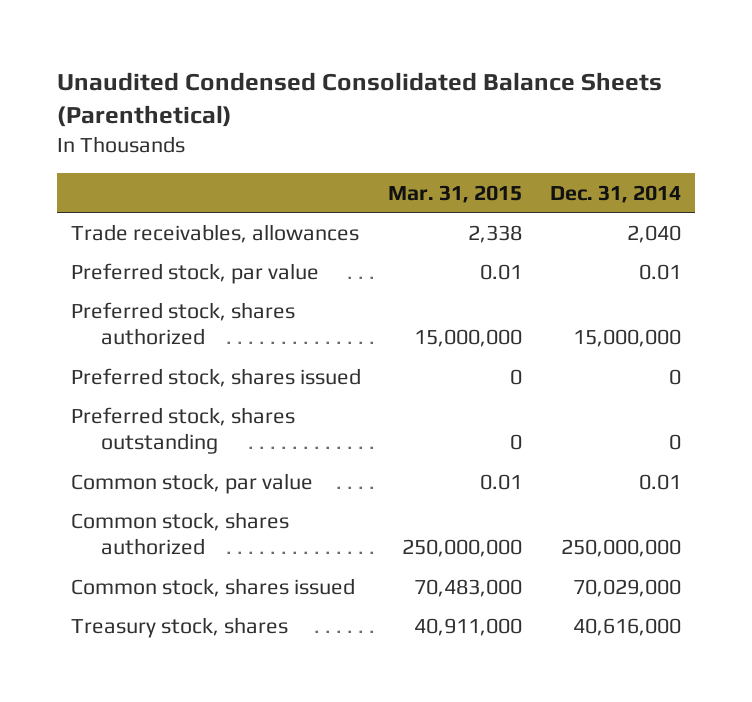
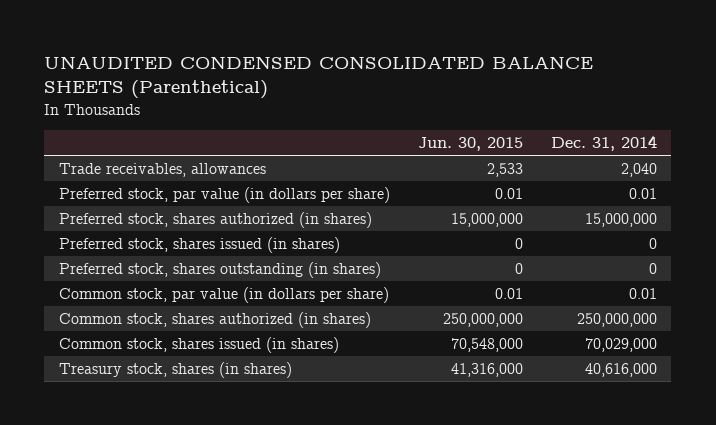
[56,71,662,127] Unaudited Condensed Consolidated Balance Sheets (Parenthetical) -> [44,55,594,100] UNAUDITED CONDENSED CONSOLIDATED BALANCE SHEETS (Parenthetical)
[388,184,523,203] Mar. 31, 2015 -> none
none -> [417,137,523,152] Jun. 30, 2015
[70,262,319,284] Preferred stock, par value -> [58,186,390,203] Preferred stock, par value (in dollars per share)
[70,301,295,346] Preferred stock, shares authorized -> [58,211,372,228] Preferred stock, shares authorized (in shares)
[70,367,361,387] Preferred stock, shares issued -> [58,236,340,253] Preferred stock, shares issued (in shares)
[70,406,295,455] Preferred stock, shares outstanding -> [58,261,381,278] Preferred stock, shares outstanding (in shares)
[70,472,313,494] Common stock, par value -> [58,286,389,303] Common stock, par value (in dollars per share)
[70,511,289,556] Common stock, shares authorized -> [58,311,371,328] Common stock, shares authorized (in shares)
[70,577,355,597] Common stock, shares issued -> [58,336,339,353] Common stock, shares issued (in shares)
[70,616,288,638] Treasury stock, shares -> [58,361,292,378] Treasury stock, shares (in shares)

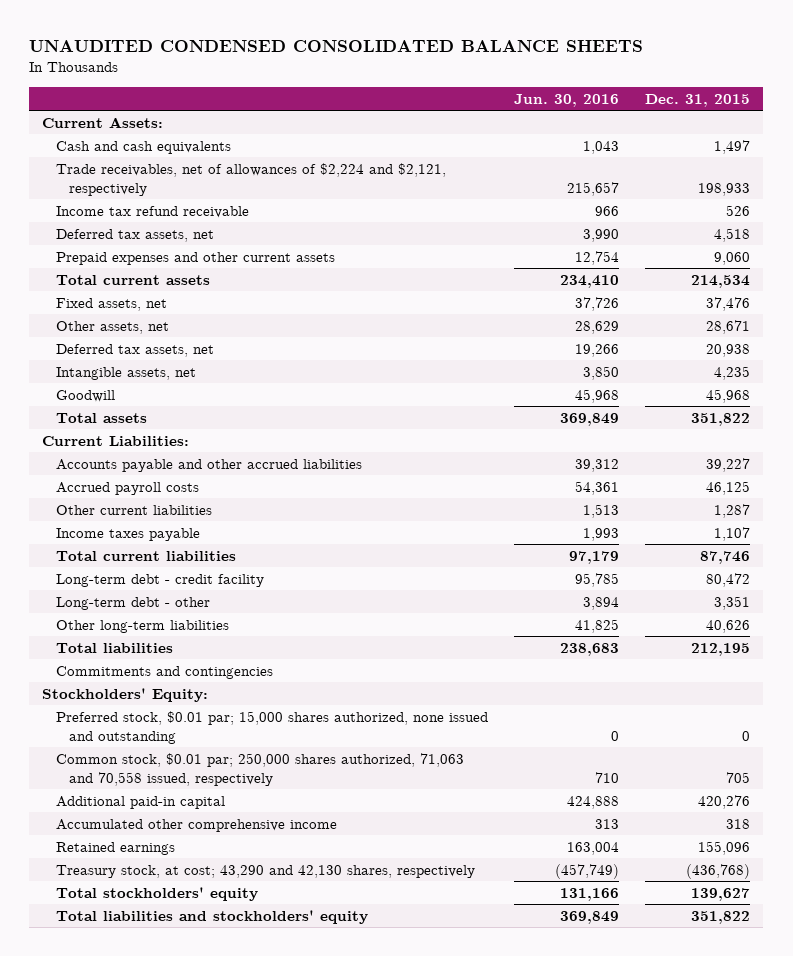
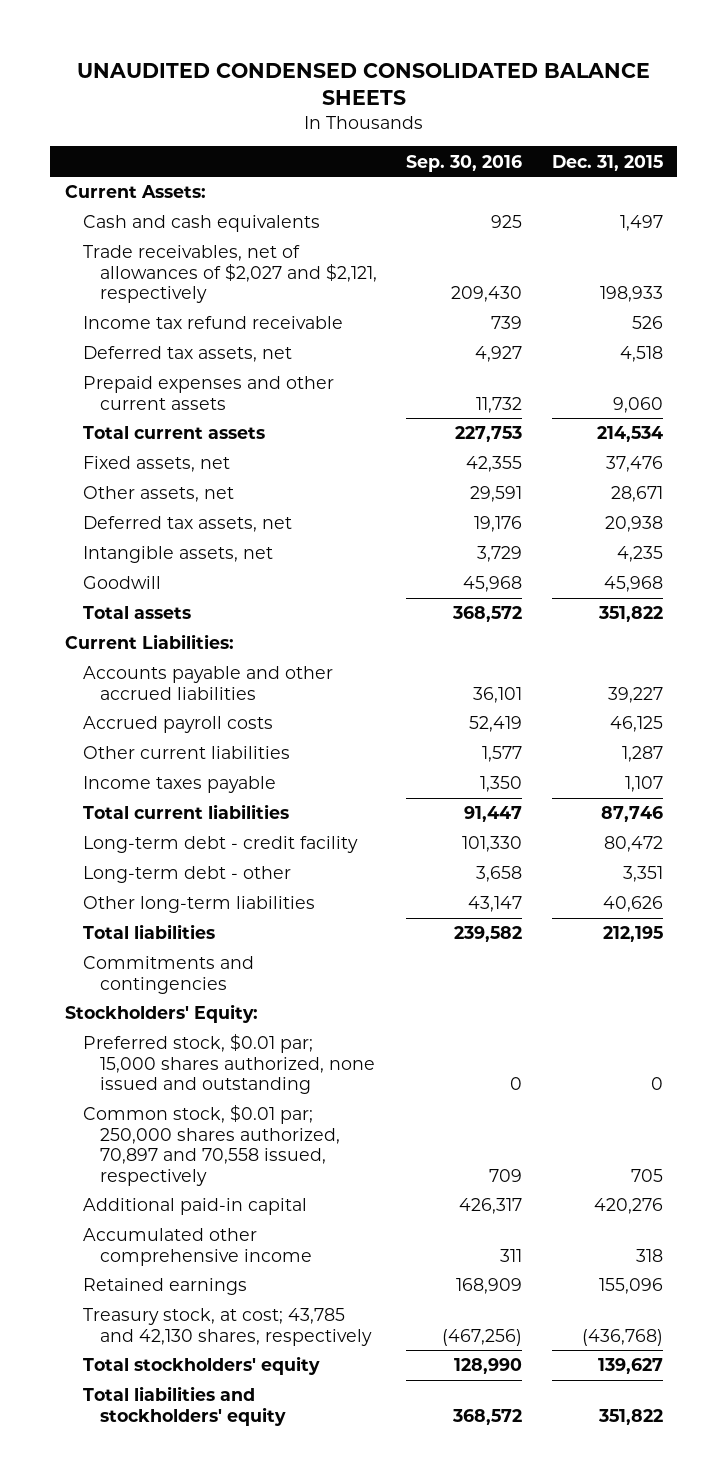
[513,94,619,108] Jun. 30, 2016 -> none
none -> [406,154,523,172] Sep. 30, 2016
[55,162,446,196] Trade receivables, net of allowances of $2,224 and $2,121, respectively -> [82,245,378,304] Trade receivables, net of allowances of $2,027 and $2,121, respectively
[55,752,464,786] Common stock, $0.01 par; 250,000 shares authorized, 71,063 and 70,558 issued, respectively -> [82,1105,341,1186] Common stock, $0.01 par; 250,000 shares authorized, 70,897 and 70,558 issued, respectively
[55,864,475,878] Treasury stock, at cost; 43,290 and 42,130 shares, respectively -> [82,1308,373,1346] Treasury stock, at cost; 43,785 and 42,130 shares, respectively

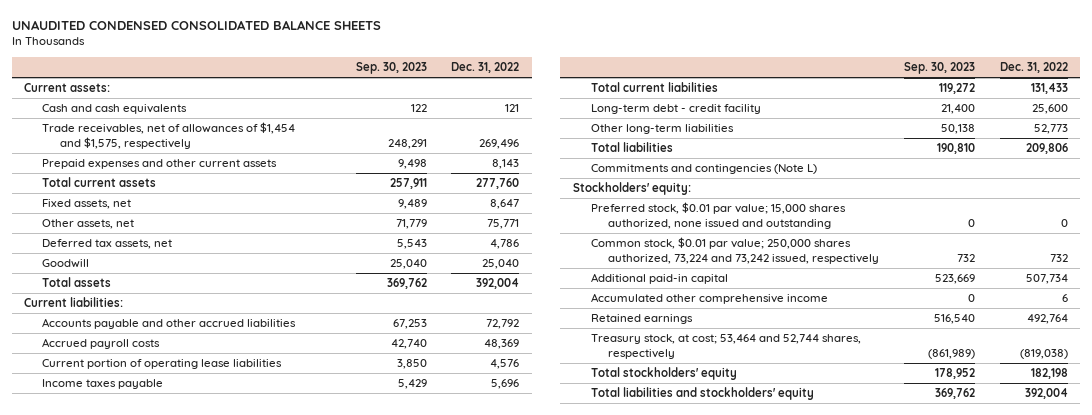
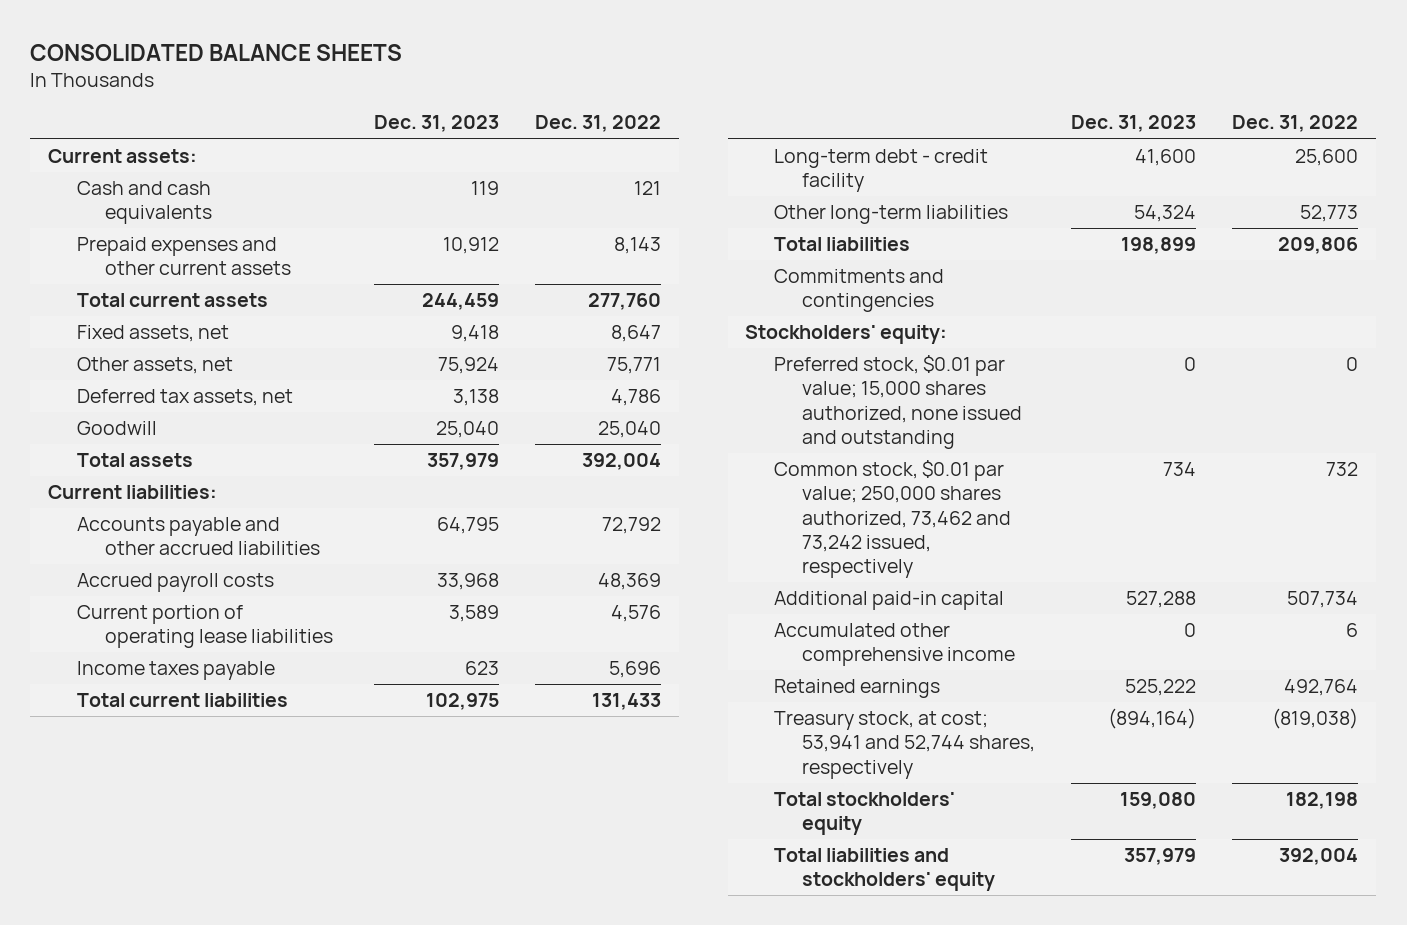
[11,19,381,30] UNAUDITED CONDENSED CONSOLIDATED BALANCE SHEETS -> [30,43,403,61] CONSOLIDATED BALANCE SHEETS
[355,62,427,75] Sep. 30, 2023 -> none
none -> [374,115,500,133] Dec. 31, 2023
[42,122,296,149] Trade receivables, net of allowances of $1,454 and $1,575, respectively -> none
[590,164,817,175] Commitments and contingencies (Note L) -> [773,269,944,313] Commitments and contingencies
[590,237,880,264] Common stock, $0.01 par value; 250,000 shares authorized, 73,224 and 73,242 issued, respectively -> [773,460,1012,578] Common stock, $0.01 par value; 250,000 shares authorized, 73,462 and 73,242 issued, respectively
[590,334,861,359] Treasury stock, at cost; 53,464 and 52,744 shares, respectively -> [773,711,1036,779] Treasury stock, at cost; 53,941 and 52,744 shares, respectively

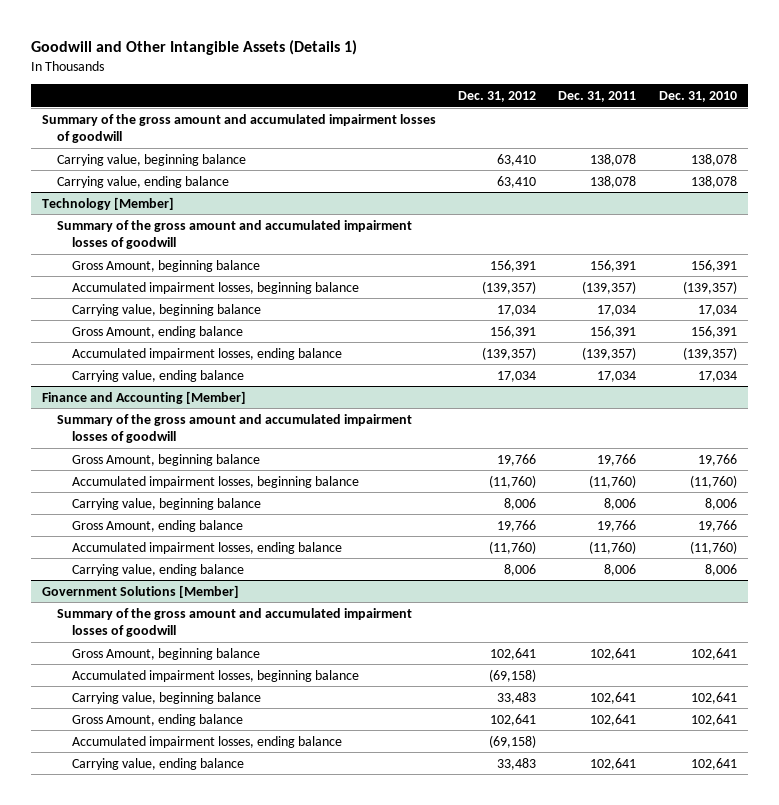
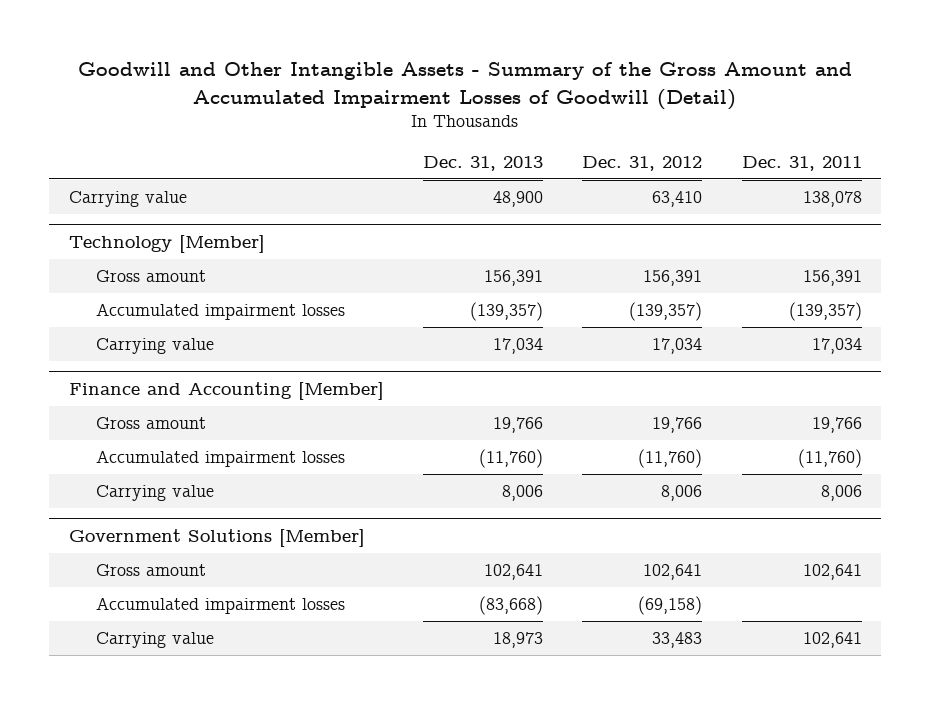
[31,40,358,56] Goodwill and Other Intangible Assets (Details 1) -> [78,62,853,110] Goodwill and Other Intangible Assets - Summary of the Gross Amount and Accumulated Impairment Losses of Goodwill (Detail)
[658,90,737,102] Dec. 31, 2010 -> none
none -> [422,155,543,171] Dec. 31, 2013
[42,113,437,143] Summary of the gross amount and accumulated impairment losses of goodwill -> none
[57,175,230,188] Carrying value, ending balance -> none
[57,153,247,166] Carrying value, beginning balance -> [68,190,187,207] Carrying value
[57,219,413,249] Summary of the gross amount and accumulated impairment losses of goodwill -> none
[71,325,243,338] Gross Amount, ending balance -> none
[71,347,342,360] Accumulated impairment losses, ending balance -> none
[71,369,244,382] Carrying value, ending balance -> none
[71,259,260,272] Gross Amount, beginning balance -> [96,269,207,282] Gross amount
[71,281,359,294] Accumulated impairment losses, beginning balance -> [96,302,346,320] Accumulated impairment losses
[71,303,261,316] Carrying value, beginning balance -> [96,337,215,354] Carrying value
[57,413,413,443] Summary of the gross amount and accumulated impairment losses of goodwill -> none
[71,519,243,532] Gross Amount, ending balance -> none
[71,541,342,554] Accumulated impairment losses, ending balance -> none
[71,563,244,576] Carrying value, ending balance -> none
[71,453,260,466] Gross Amount, beginning balance -> [96,416,207,429] Gross amount
[71,475,359,488] Accumulated impairment losses, beginning balance -> [96,449,346,467] Accumulated impairment losses
[71,497,261,510] Carrying value, beginning balance -> [96,484,215,501] Carrying value
[57,607,413,637] Summary of the gross amount and accumulated impairment losses of goodwill -> none
[71,713,243,726] Gross Amount, ending balance -> none
[71,735,342,748] Accumulated impairment losses, ending balance -> none
[71,757,244,770] Carrying value, ending balance -> none
[71,647,260,660] Gross Amount, beginning balance -> [96,563,207,576] Gross amount
[71,669,359,682] Accumulated impairment losses, beginning balance -> [96,596,346,614] Accumulated impairment losses
[71,691,261,704] Carrying value, beginning balance -> [96,631,215,648] Carrying value

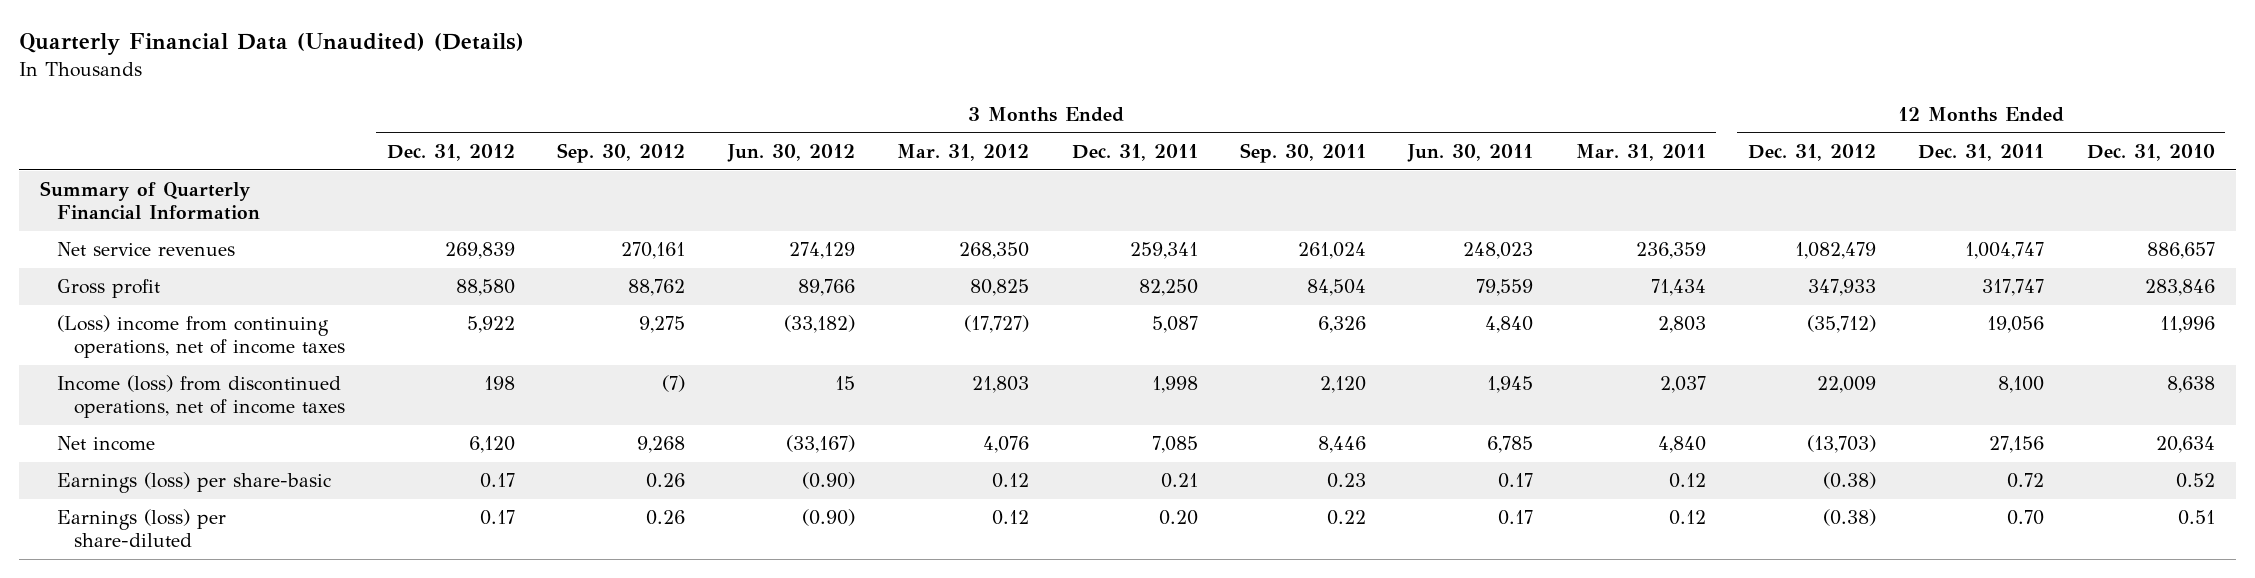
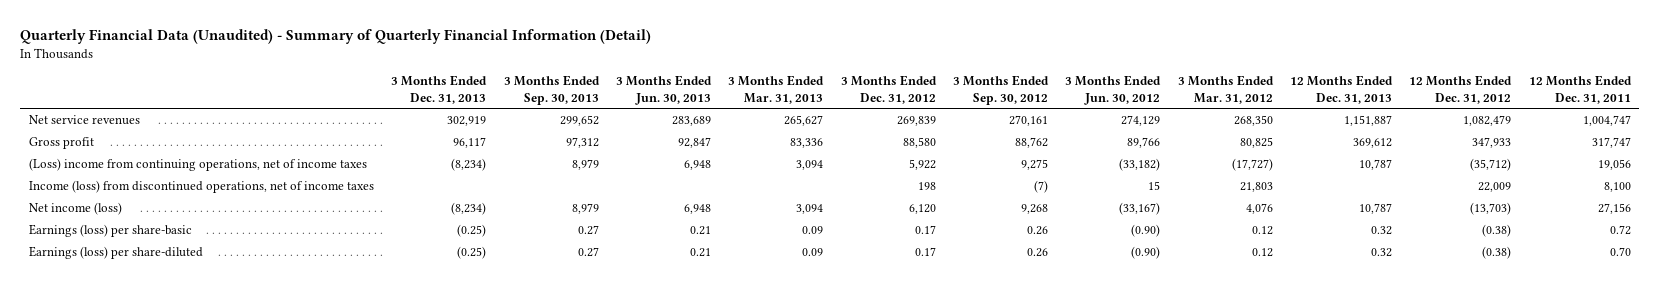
[18,33,524,56] Quarterly Financial Data (Unaudited) (Details) -> [20,29,652,45] Quarterly Financial Data (Unaudited) - Summary of Quarterly Financial Information (Detail)
[1071,143,1198,161] Dec. 31, 2011 -> none
[1239,142,1366,163] Sep. 30, 2011 -> none
[1407,143,1534,162] Jun. 30, 2011 -> none
[1575,143,1706,161] Mar. 31, 2011 -> none
[2086,143,2215,161] Dec. 31, 2010 -> none
none -> [391,75,488,104] 3 Months Ended Dec. 31, 2013
none -> [503,75,600,105] 3 Months Ended Sep. 30, 2013
none -> [616,75,713,105] 3 Months Ended Jun. 30, 2013
none -> [728,75,825,104] 3 Months Ended Mar. 31, 2013
none -> [1290,75,1394,104] 12 Months Ended Dec. 31, 2013
[40,181,260,221] Summary of Quarterly Financial Information -> none
[56,436,155,452] Net income -> [28,201,122,215] Net income (loss)

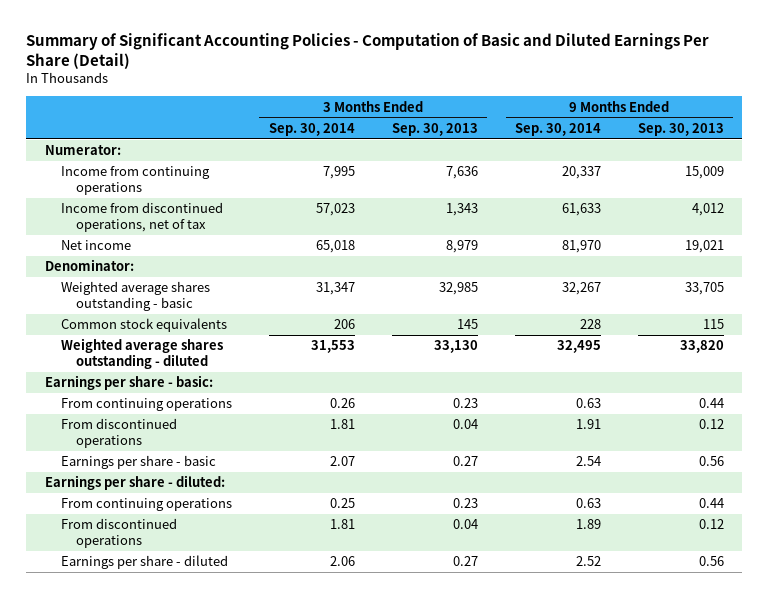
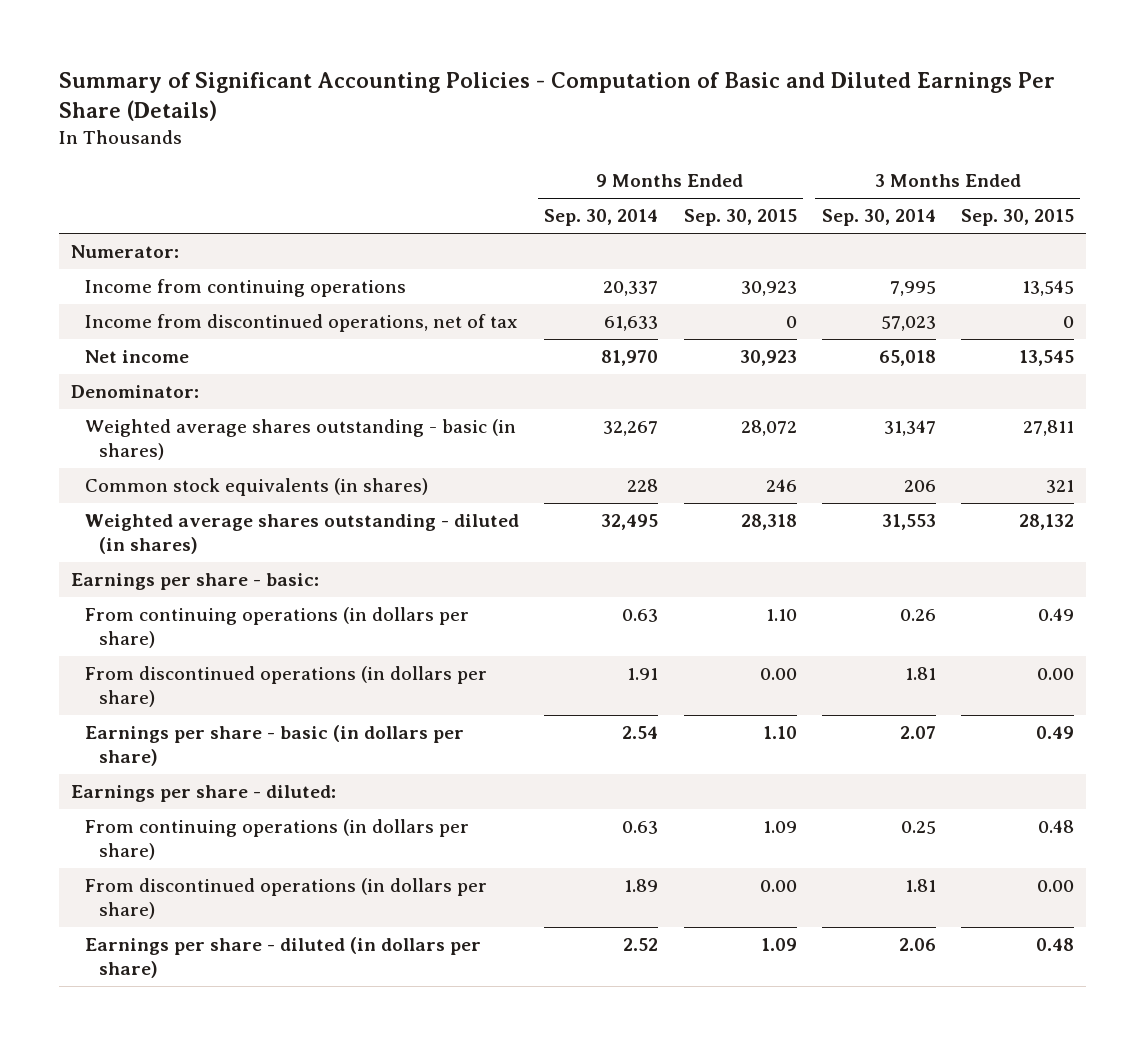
[26,33,710,70] Summary of Significant Accounting Policies - Computation of Basic and Diluted Earnings Per Share (Detail) -> [58,72,1055,122] Summary of Significant Accounting Policies - Computation of Basic and Diluted Earnings Per Share (Details)
[391,122,478,136] Sep. 30, 2013 -> none
[637,122,724,136] Sep. 30, 2013 -> none
none -> [683,209,797,227] Sep. 30, 2015
none -> [960,209,1074,227] Sep. 30, 2015
[60,281,210,311] Weighted average shares outstanding - basic -> [85,419,517,461] Weighted average shares outstanding - basic (in shares)
[60,318,227,333] Common stock equivalents -> [85,478,429,497] Common stock equivalents (in shares)
[60,338,223,369] Weighted average shares outstanding - diluted -> [85,514,520,555] Weighted average shares outstanding - diluted (in shares)
[60,398,232,412] From continuing operations -> [85,607,470,649] From continuing operations (in dollars per share)
[60,418,177,448] From discontinued operations -> [85,666,488,708] From discontinued operations (in dollars per share)
[60,455,216,470] Earnings per share - basic -> [85,725,465,767] Earnings per share - basic (in dollars per share)
[60,498,232,512] From continuing operations -> [85,819,470,861] From continuing operations (in dollars per share)
[60,518,177,548] From discontinued operations -> [85,878,488,920] From discontinued operations (in dollars per share)
[60,555,228,570] Earnings per share - diluted -> [85,937,482,979] Earnings per share - diluted (in dollars per share)

